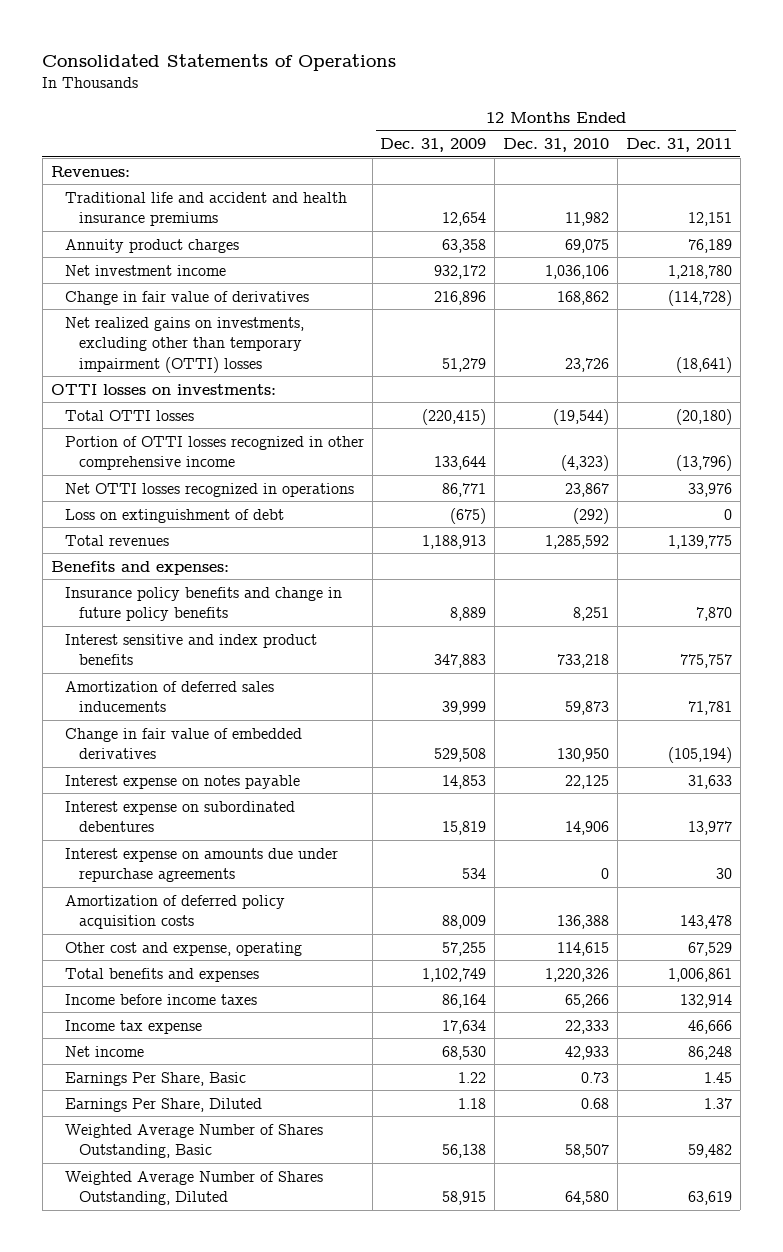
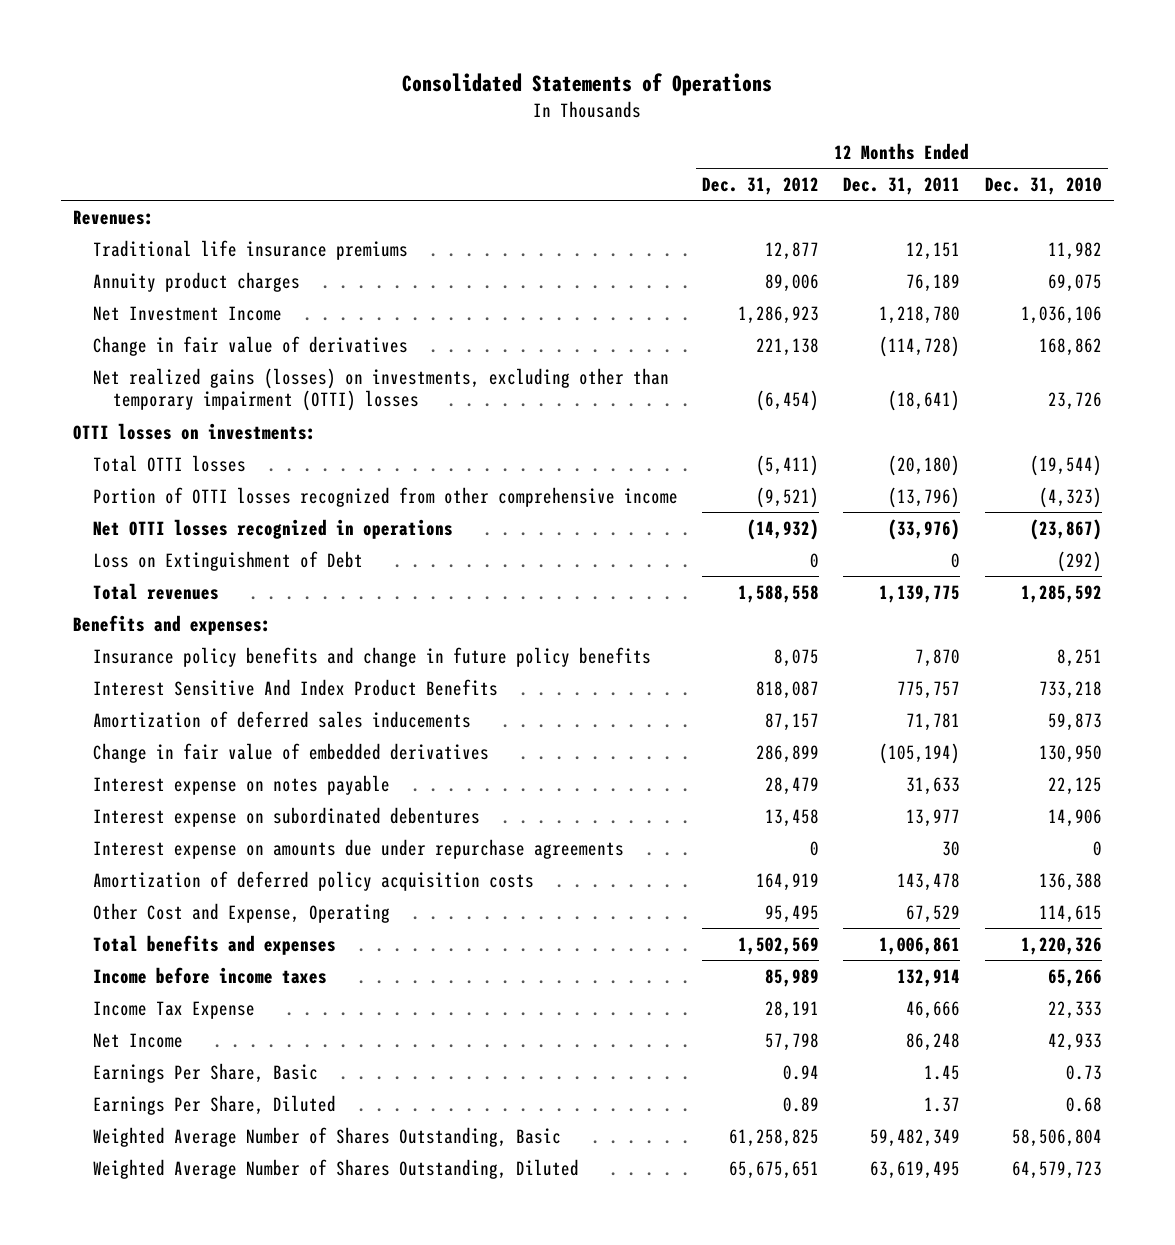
[380,137,487,152] Dec. 31, 2009 -> none
none -> [702,177,820,196] Dec. 31, 2012
[64,191,347,227] Traditional life and accident and health insurance premiums -> [92,239,408,260] Traditional life insurance premiums
[64,264,226,276] Net investment income -> [92,305,282,321] Net Investment Income
[64,316,304,373] Net realized gains on investments, excluding other than temporary impairment (OTTI) losses -> [92,367,669,412] Net realized gains (losses) on investments, excluding other than temporary impairment (OTTI) losses
[64,435,364,471] Portion of OTTI losses recognized in other comprehensive income -> [92,486,678,507] Portion of OTTI losses recognized from other comprehensive income
[565,482,610,497] 23,867 -> [1029,518,1102,540] (23,867)
[688,482,733,497] 33,976 -> [888,518,961,540] (33,976)
[64,508,284,523] Loss on extinguishment of debt -> [92,550,363,571] Loss on Extinguishment of Debt
[64,633,317,666] Interest sensitive and index product benefits -> [92,678,498,696] Interest Sensitive And Index Product Benefits
[64,941,302,956] Other cost and expense, operating -> [92,902,390,923] Other Cost and Expense, Operating
[64,1019,202,1034] Income tax expense -> [92,1000,255,1019] Income Tax Expense
[64,1045,144,1057] Net income -> [92,1032,183,1048] Net Income
[565,1144,610,1159] 58,507 -> [1011,1128,1102,1147] 58,506,804
[688,1144,733,1159] 59,482 -> [870,1128,961,1147] 59,482,349
[565,1191,610,1206] 64,580 -> [1011,1160,1102,1179] 64,579,723
[688,1191,733,1206] 63,619 -> [870,1160,961,1179] 63,619,495

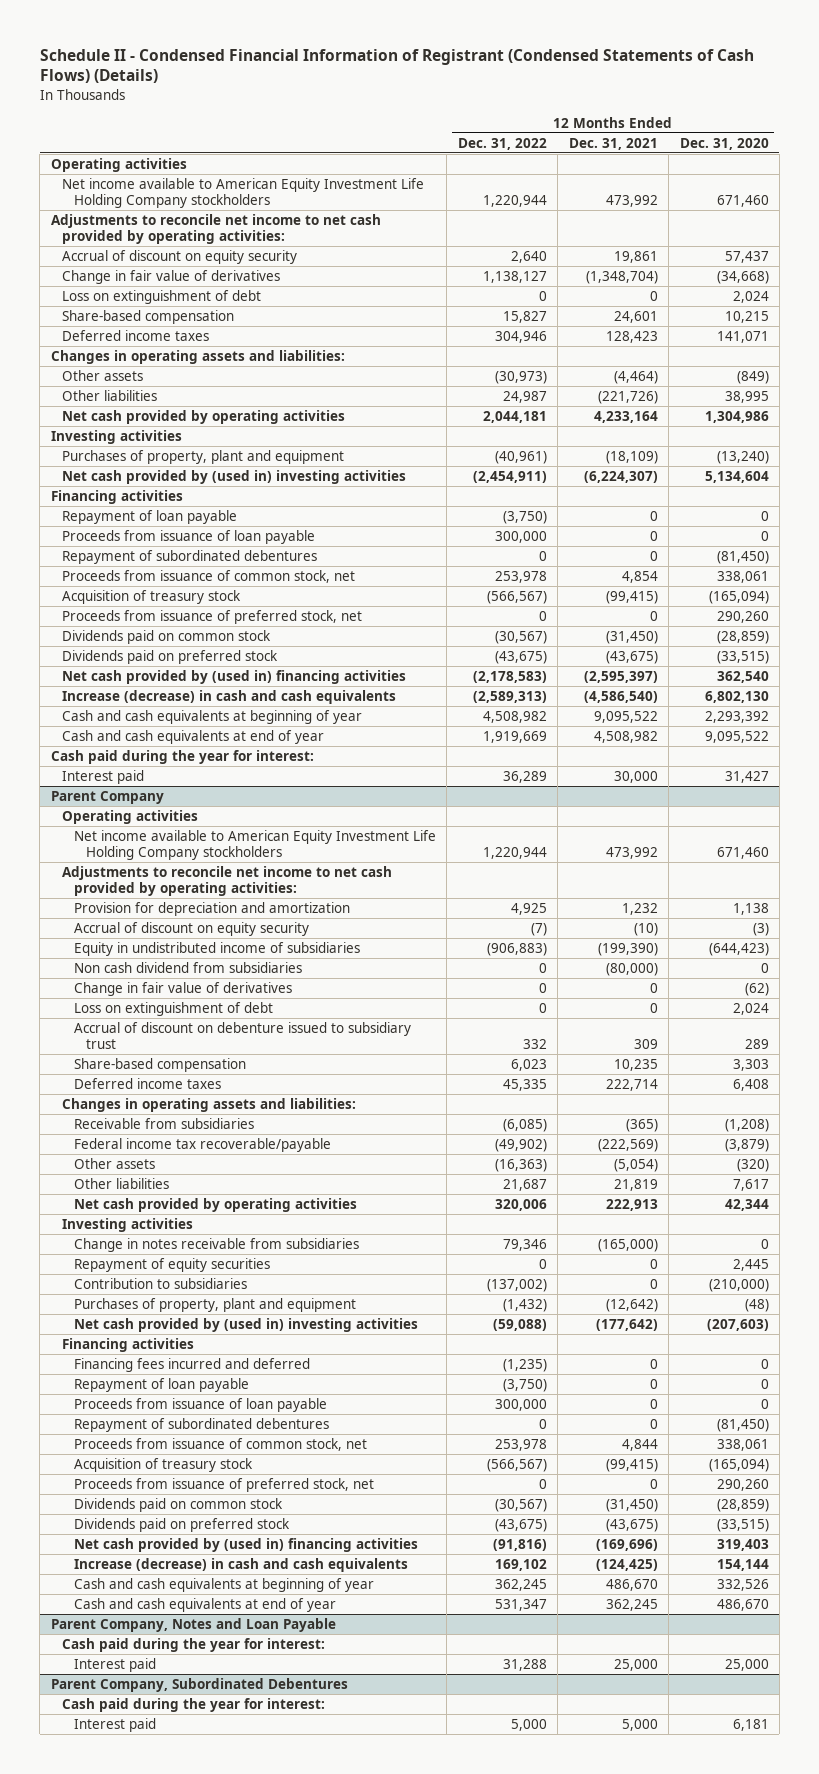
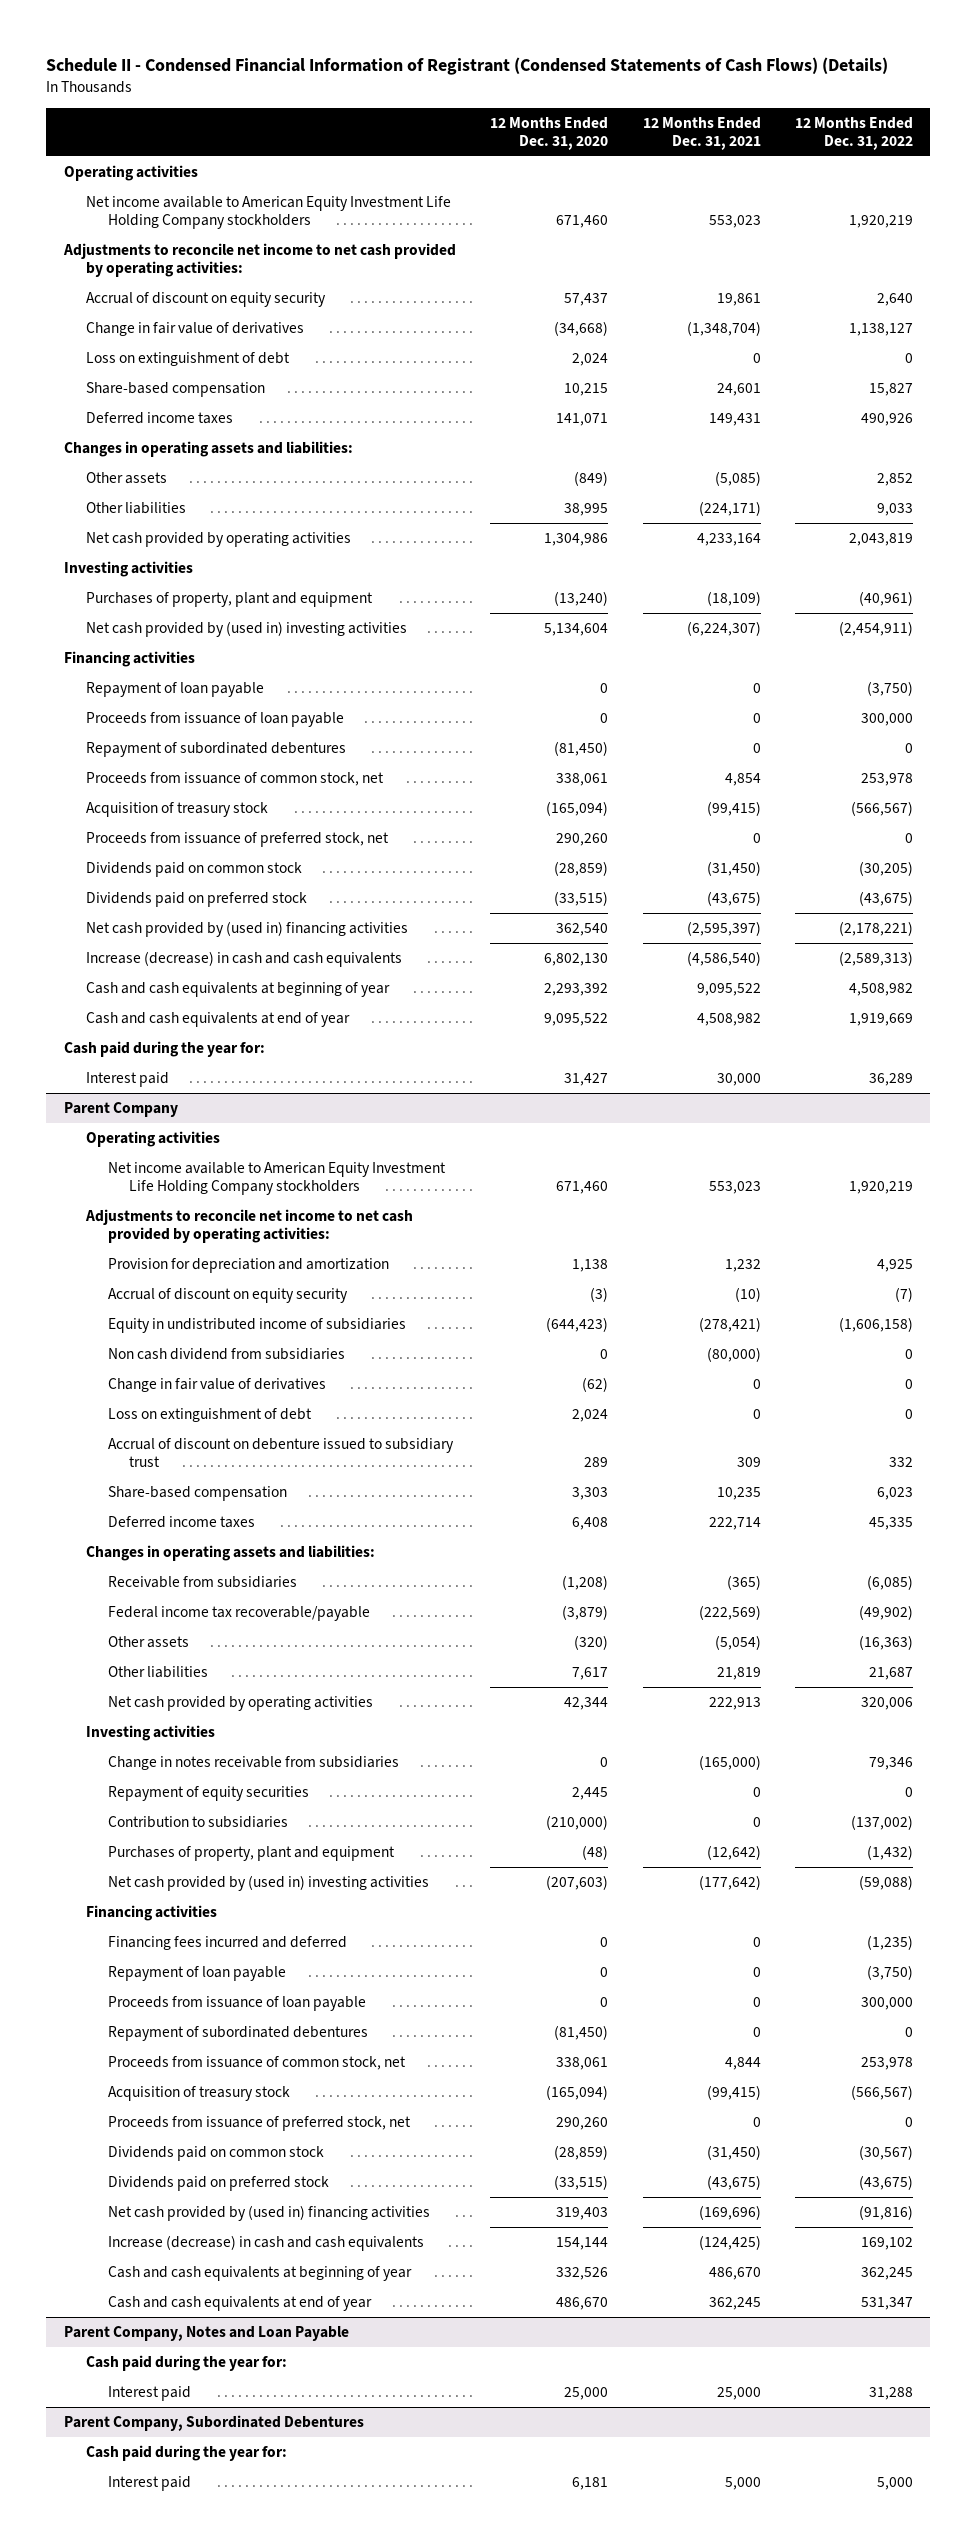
[482,194,547,207] 1,220,944 -> [849,215,914,229] 1,920,219
[605,194,658,207] 473,992 -> [708,215,761,229] 553,023
[494,330,547,343] 304,946 -> [861,413,914,427] 490,926
[605,330,658,343] 128,423 -> [708,413,761,427] 149,431
[494,370,547,384] (30,973) -> [877,473,914,487] 2,852
[613,370,658,384] (4,464) -> [714,471,761,487] (5,085)
[502,390,547,403] 24,987 -> [877,503,914,517] 9,033
[597,390,658,404] (221,726) -> [698,501,761,517] (224,171)
[482,410,547,423] 2,044,181 -> [849,533,914,547] 2,043,819
[494,630,547,644] (30,567) -> [859,861,914,877] (30,205)
[472,670,547,683] (2,178,583) -> [839,921,914,937] (2,178,221)
[50,749,314,764] Cash paid during the year for interest: -> [63,1041,265,1058] Cash paid during the year for:
[482,846,547,859] 1,220,944 -> [849,1181,914,1195] 1,920,219
[605,846,658,859] 473,992 -> [708,1181,761,1195] 553,023
[486,942,547,956] (906,883) -> [839,1317,914,1333] (1,606,158)
[597,942,658,956] (199,390) -> [698,1317,761,1333] (278,421)
[62,1637,326,1652] Cash paid during the year for interest: -> [85,2355,287,2372] Cash paid during the year for:
[62,1697,326,1712] Cash paid during the year for interest: -> [85,2445,287,2462] Cash paid during the year for:

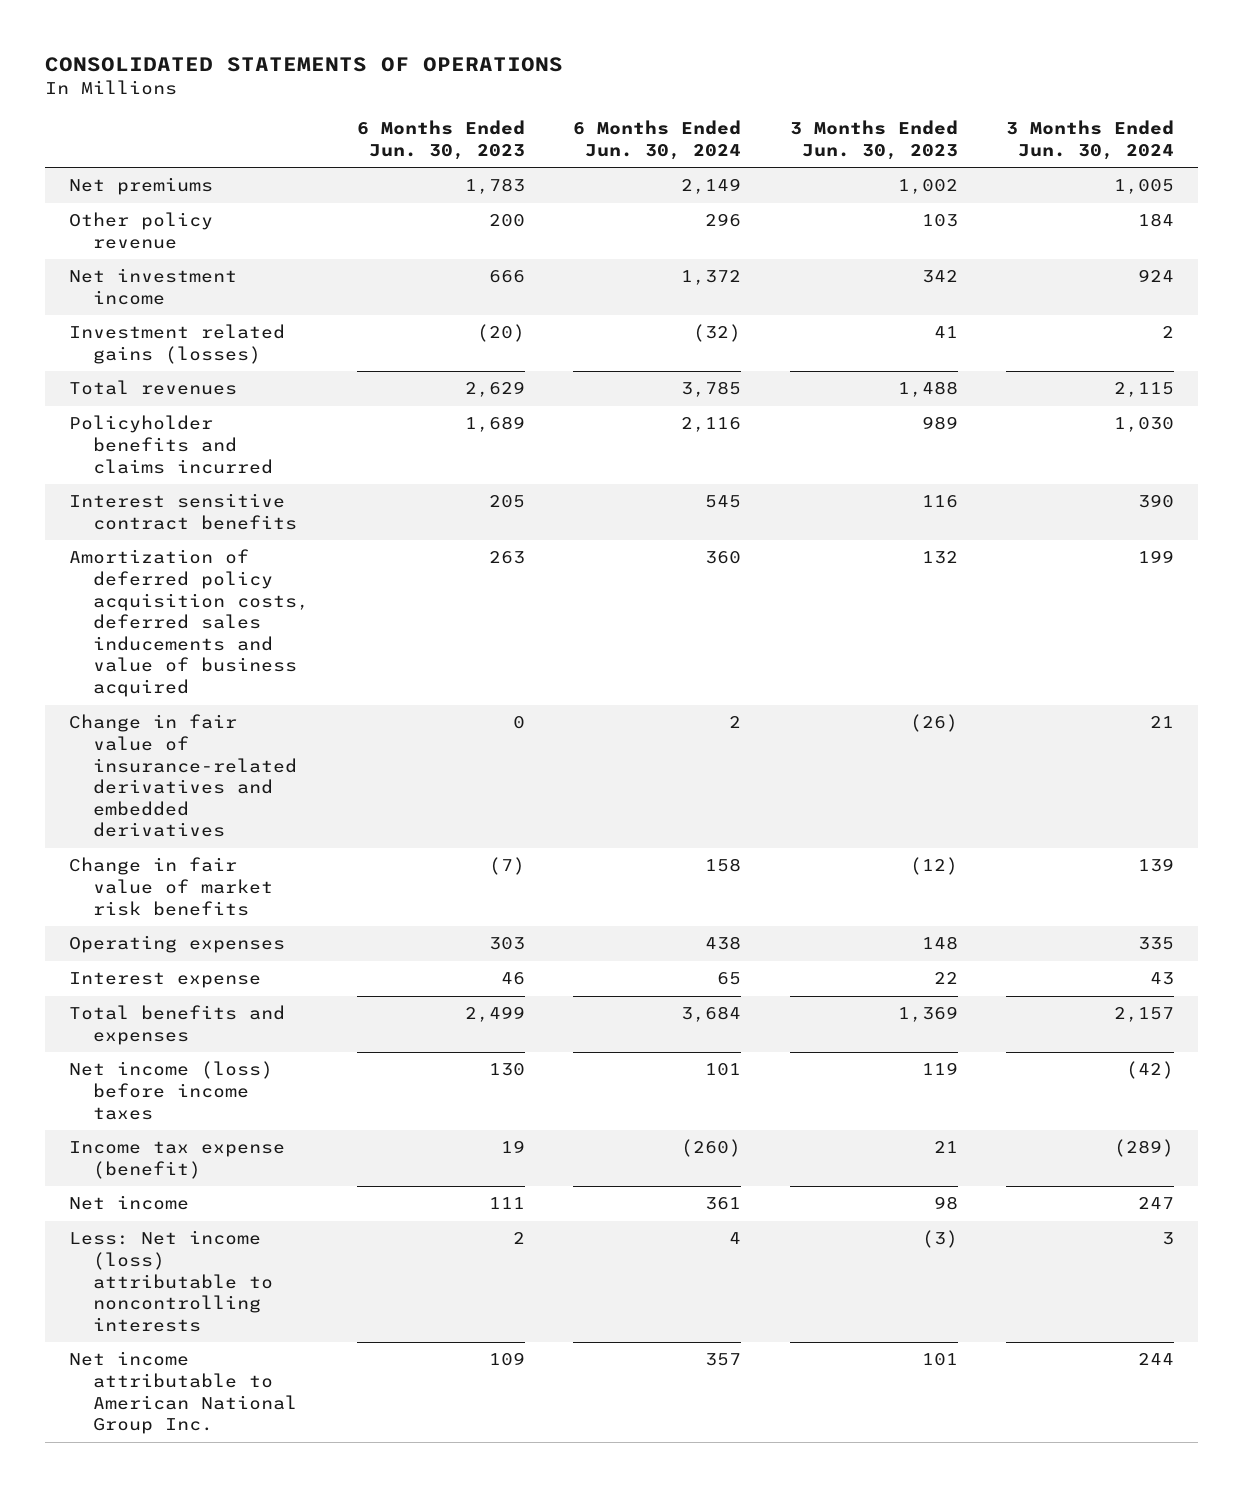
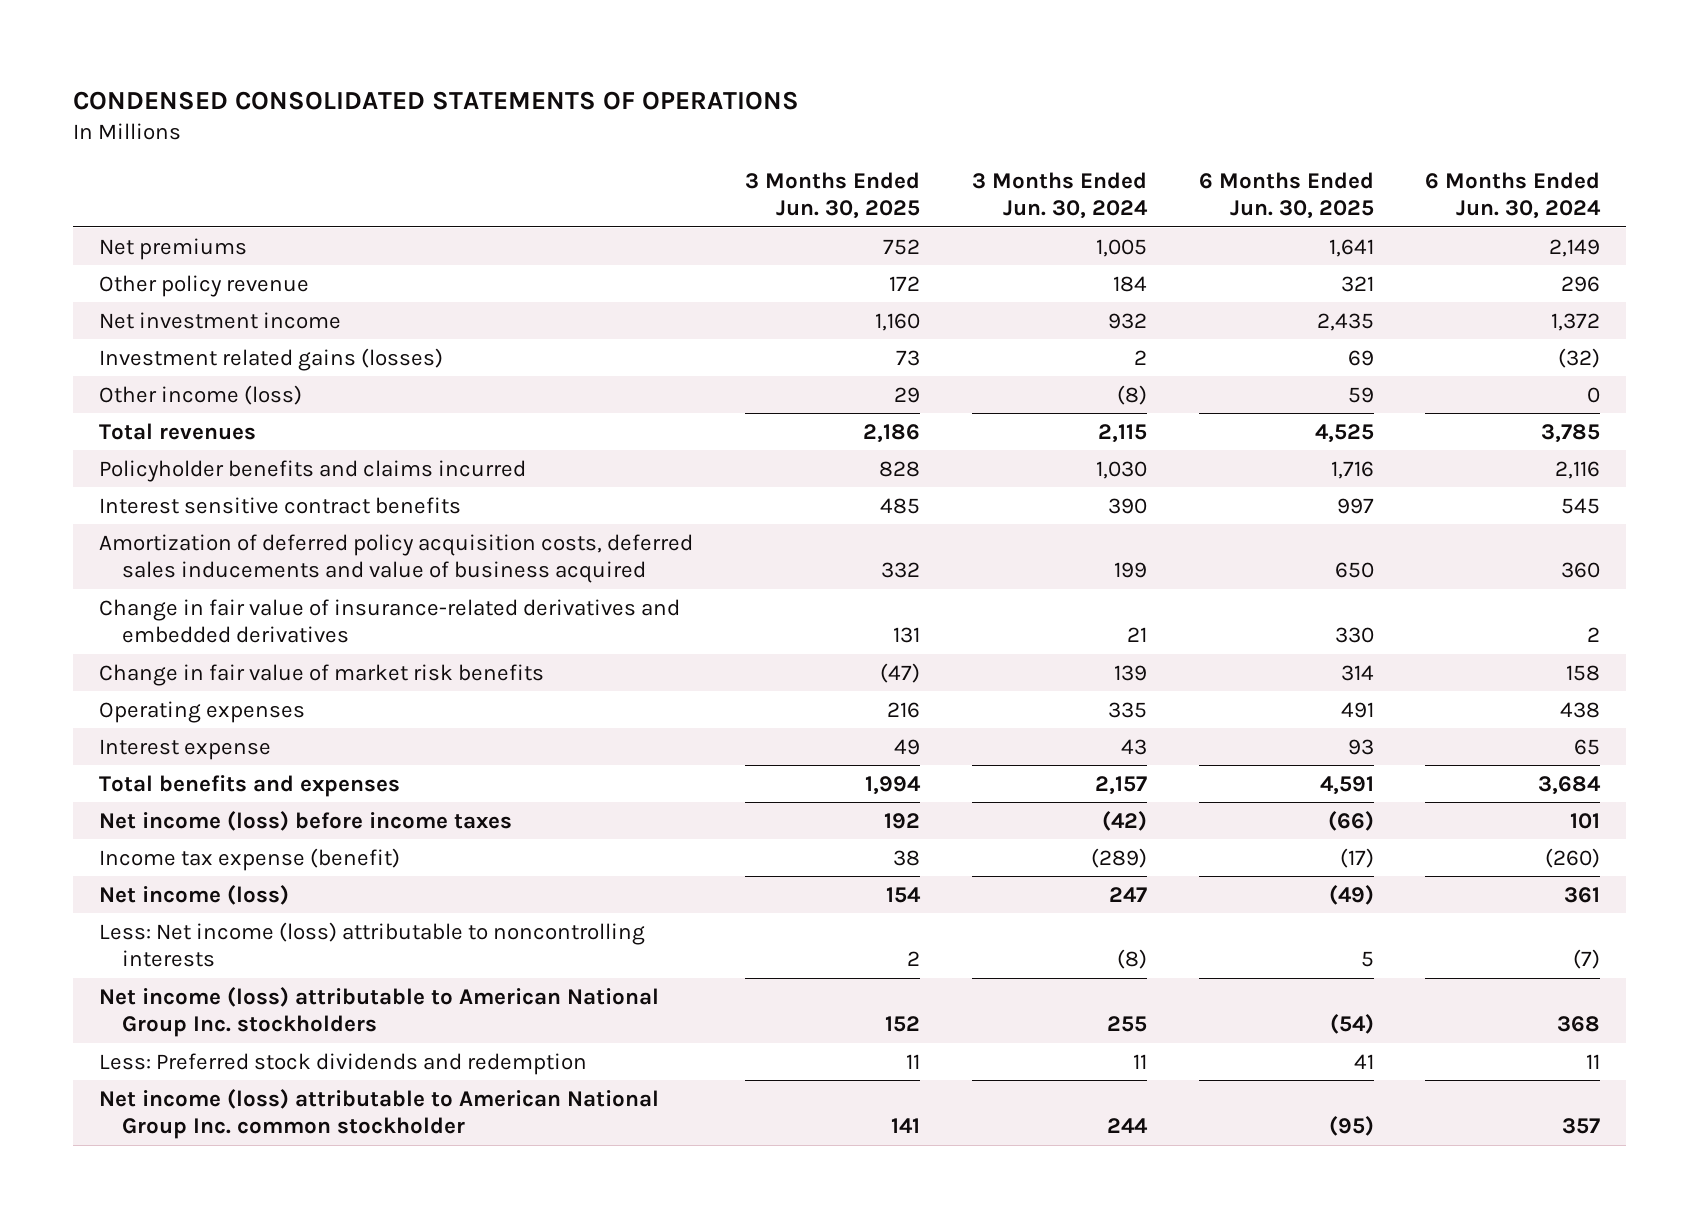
[45,57,564,73] CONSOLIDATED STATEMENTS OF OPERATIONS -> [73,90,800,110] CONDENSED CONSOLIDATED STATEMENTS OF OPERATIONS
[357,120,526,160] 6 Months Ended Jun. 30, 2023 -> none
[789,120,958,160] 3 Months Ended Jun. 30, 2023 -> none
none -> [744,171,920,220] 3 Months Ended Jun. 30, 2025
none -> [1198,171,1374,220] 6 Months Ended Jun. 30, 2025
[1137,269,1174,283] 924 -> [1107,312,1147,329] 932
none -> [99,384,303,405] Other income (loss)
[69,1195,190,1211] Net income -> [99,884,290,905] Net income (loss)
[729,1232,742,1245] 4 -> [1573,949,1601,970] (7)
[1161,1232,1174,1246] 3 -> [1116,949,1147,970] (8)
[69,1351,298,1435] Net income attributable to American National Group Inc. -> [99,986,660,1038] Net income (loss) attributable to American National Group Inc. stockholders
[705,1353,742,1367] 357 -> [1557,1016,1601,1033] 368
[1137,1353,1174,1366] 244 -> [1106,1016,1147,1033] 255
none -> [99,1052,588,1075] Less: Preferred stock dividends and redemption
none -> [99,1088,660,1140] Net income (loss) attributable to American National Group Inc. common stockholder

